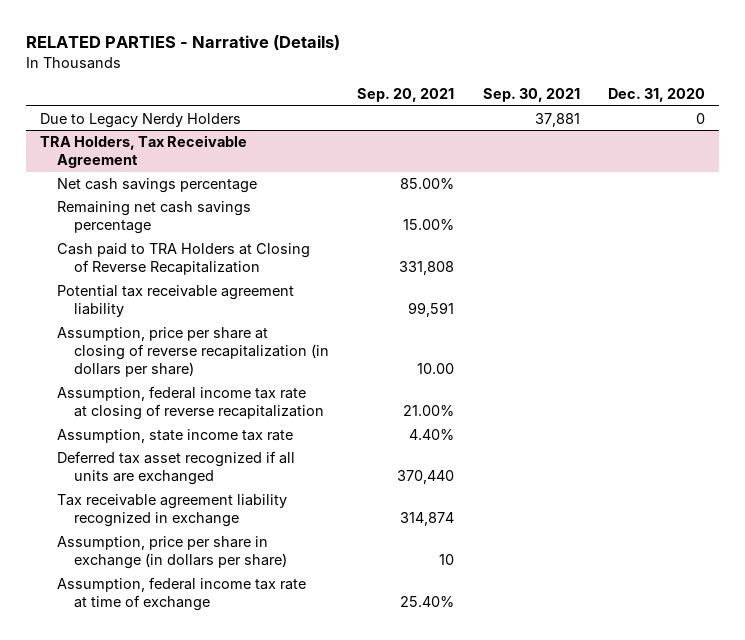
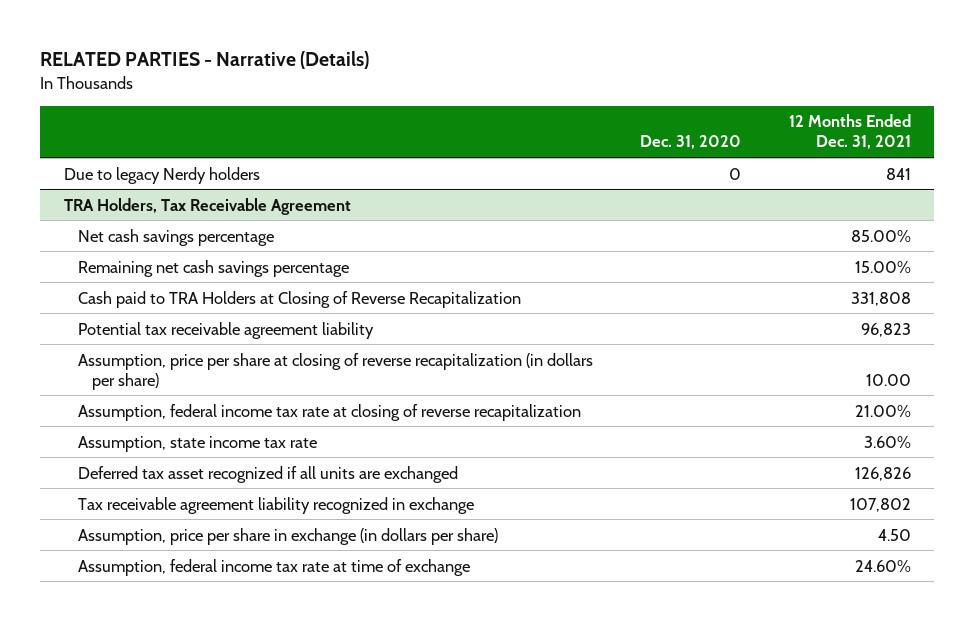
[357,88,455,103] Sep. 20, 2021 -> none
[482,88,580,103] Sep. 30, 2021 -> none
none -> [788,114,911,150] 12 Months Ended Dec. 31, 2021
[40,112,242,128] Due to Legacy Nerdy Holders -> [63,166,260,184] Due to legacy Nerdy holders

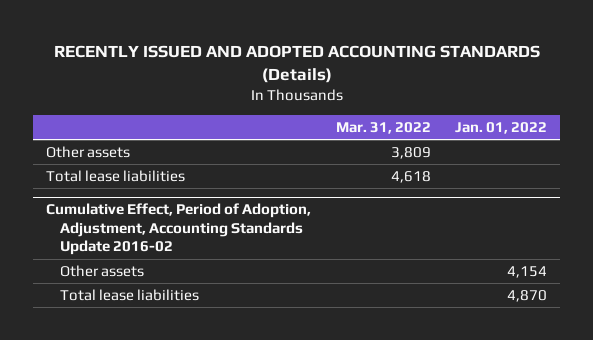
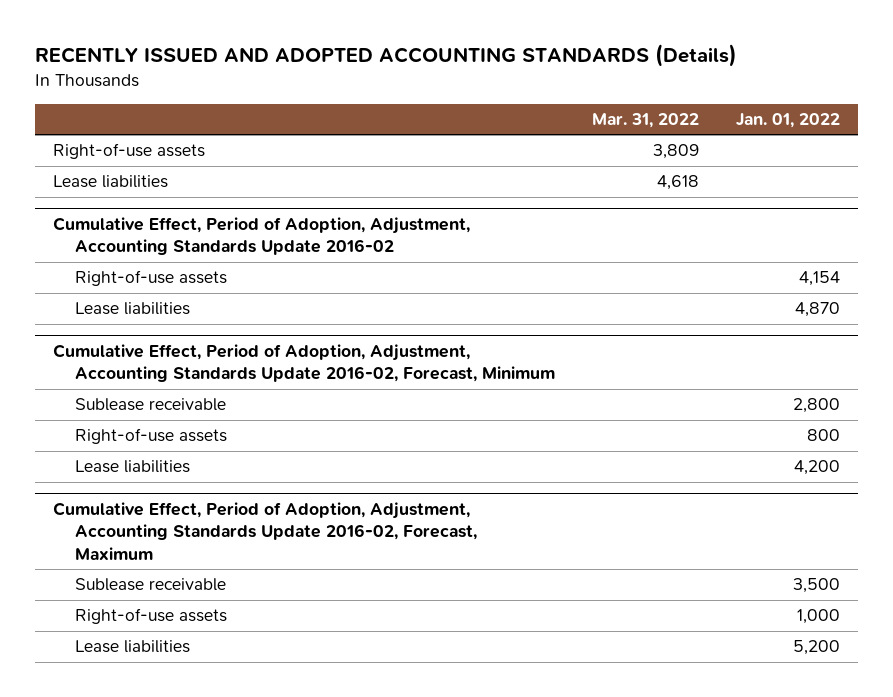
[45,146,130,159] Other assets -> [53,143,206,160] Right-of-use assets
[45,170,185,183] Total lease liabilities -> [53,175,169,189] Lease liabilities
[60,265,145,278] Other assets -> [74,270,227,287] Right-of-use assets
[60,289,200,302] Total lease liabilities -> [74,302,190,316] Lease liabilities
none -> [53,343,555,383] Cumulative Effect, Period of Adoption, Adjustment, Accounting Standards Update 2016-02, Forecast, Minimum
none -> [74,398,226,412] Sublease receivable
none -> [74,428,227,445] Right-of-use assets
none -> [74,460,190,474] Lease liabilities
none -> [53,501,477,560] Cumulative Effect, Period of Adoption, Adjustment, Accounting Standards Update 2016-02, Forecast, Maximum
none -> [74,578,226,592] Sublease receivable
none -> [74,608,227,625] Right-of-use assets
none -> [74,640,190,654] Lease liabilities

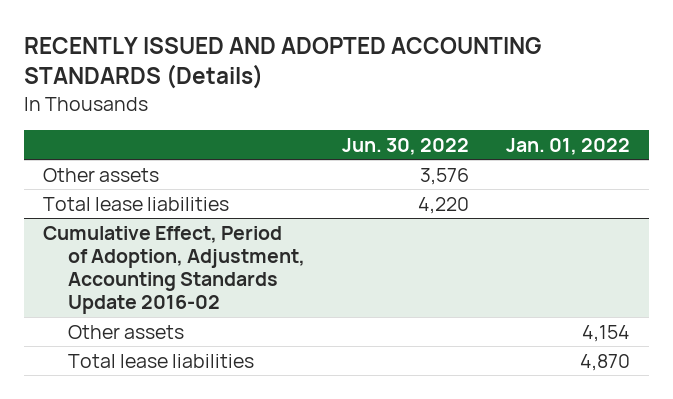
[591,113,699,129] Mar. 31, 2022 -> none
none -> [342,137,470,155] Jun. 30, 2022
[53,143,206,160] Right-of-use assets -> [42,167,159,182] Other assets
[53,175,169,189] Lease liabilities -> [42,196,229,211] Total lease liabilities
[53,343,555,383] Cumulative Effect, Period of Adoption, Adjustment, Accounting Standards Update 2016-02, Forecast, Minimum -> none
[74,398,226,412] Sublease receivable -> none
[74,428,227,445] Right-of-use assets -> none
[74,460,190,474] Lease liabilities -> none
[53,501,477,560] Cumulative Effect, Period of Adoption, Adjustment, Accounting Standards Update 2016-02, Forecast, Maximum -> none
[74,578,226,592] Sublease receivable -> none
[74,608,227,625] Right-of-use assets -> none
[74,640,190,654] Lease liabilities -> none
[74,270,227,287] Right-of-use assets -> [68,324,185,339] Other assets
[74,302,190,316] Lease liabilities -> [68,353,255,368] Total lease liabilities

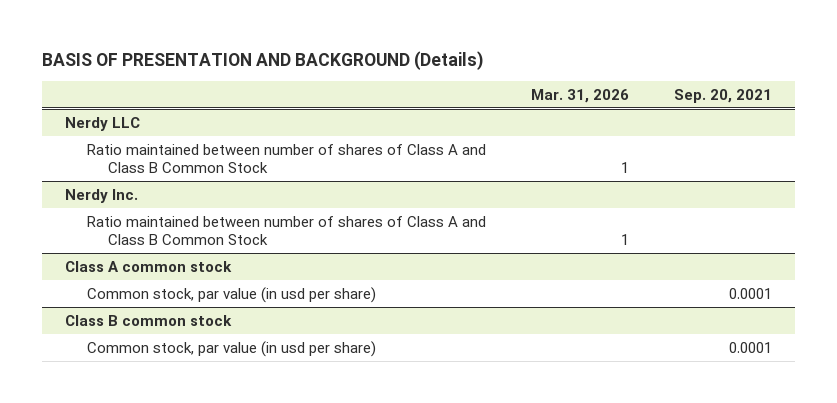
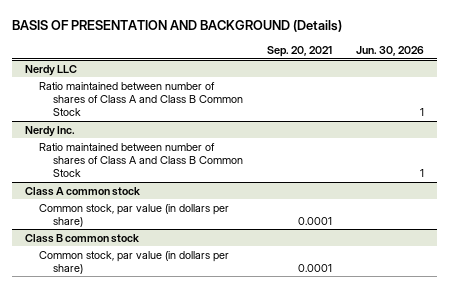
[530,88,629,103] Mar. 31, 2026 -> none
none -> [356,45,425,56] Jun. 30, 2026
[86,286,376,303] Common stock, par value (in usd per share) -> [38,203,229,227] Common stock, par value (in dollars per share)
[86,340,376,357] Common stock, par value (in usd per share) -> [38,250,229,274] Common stock, par value (in dollars per share)

